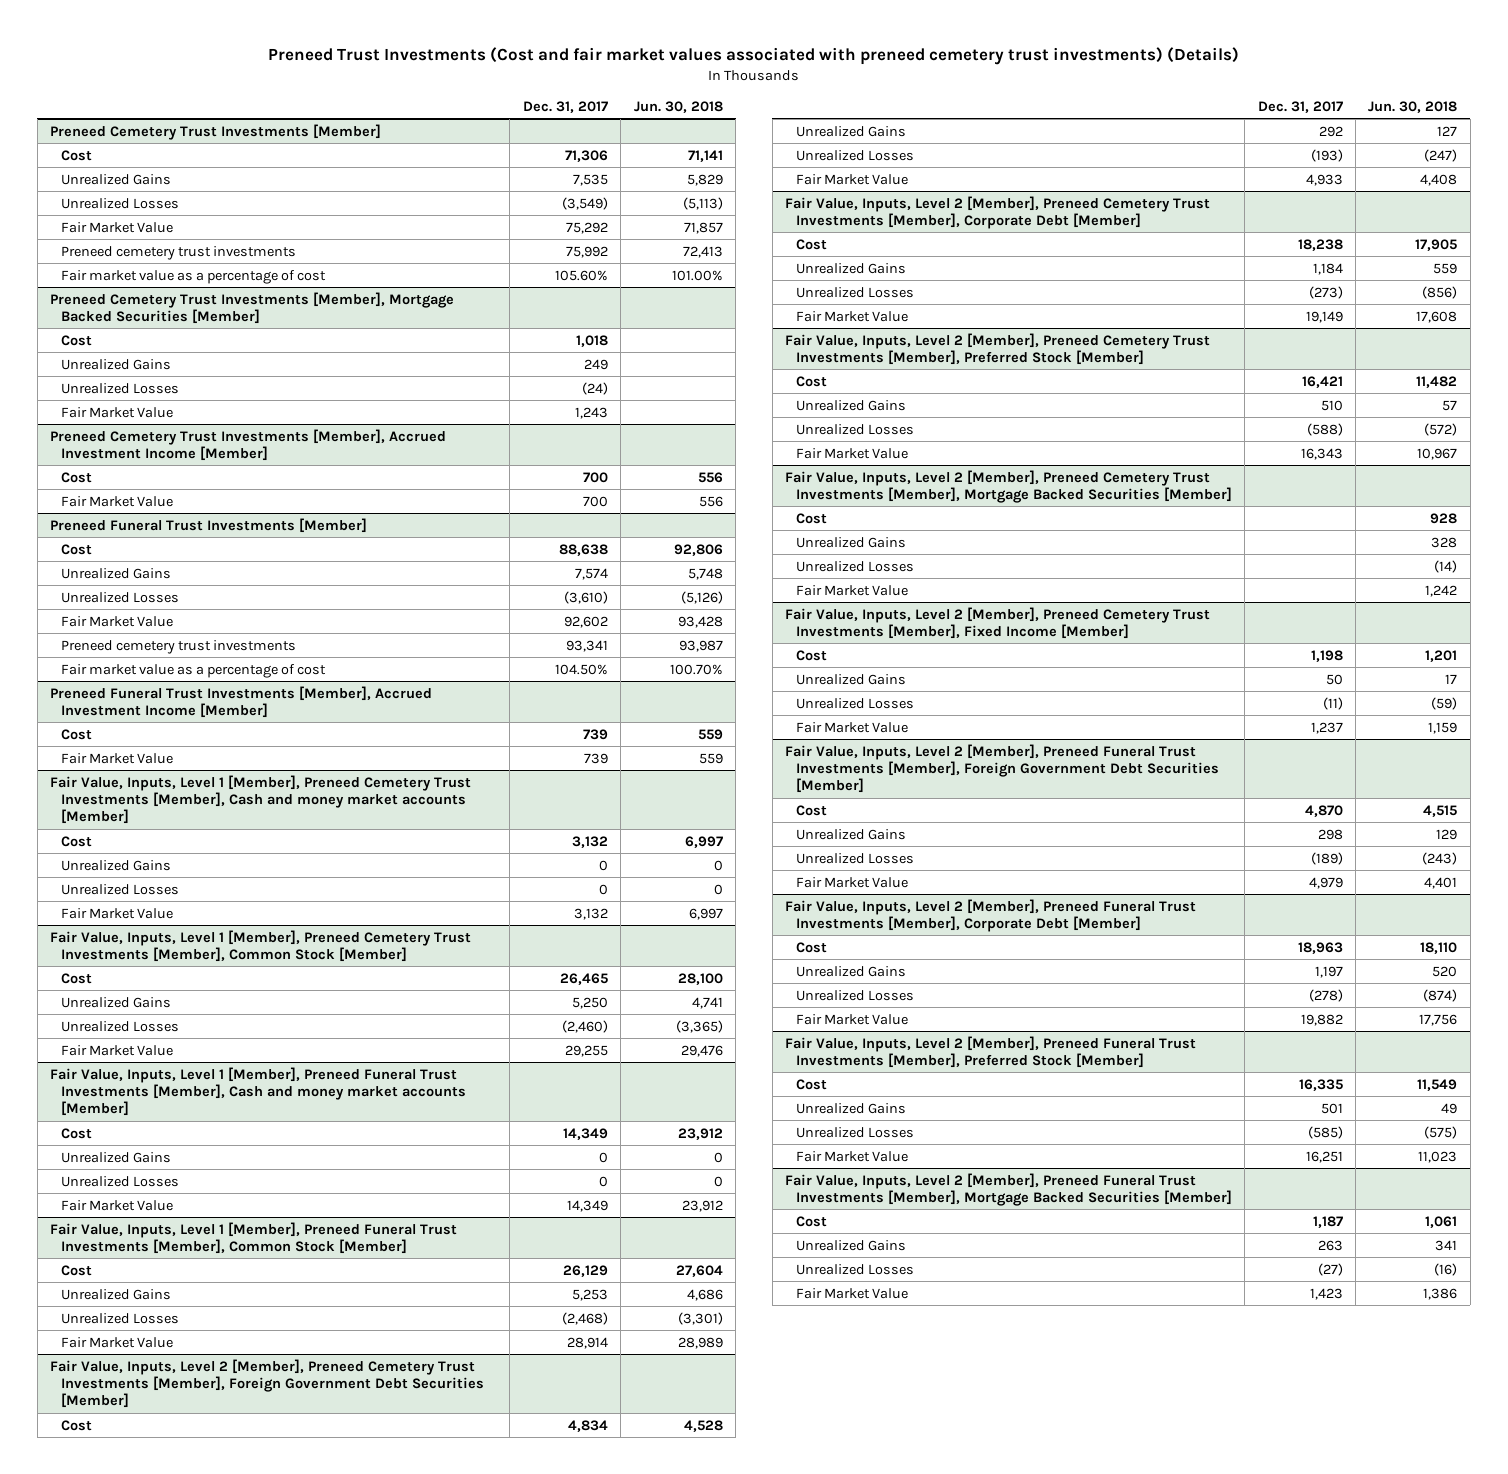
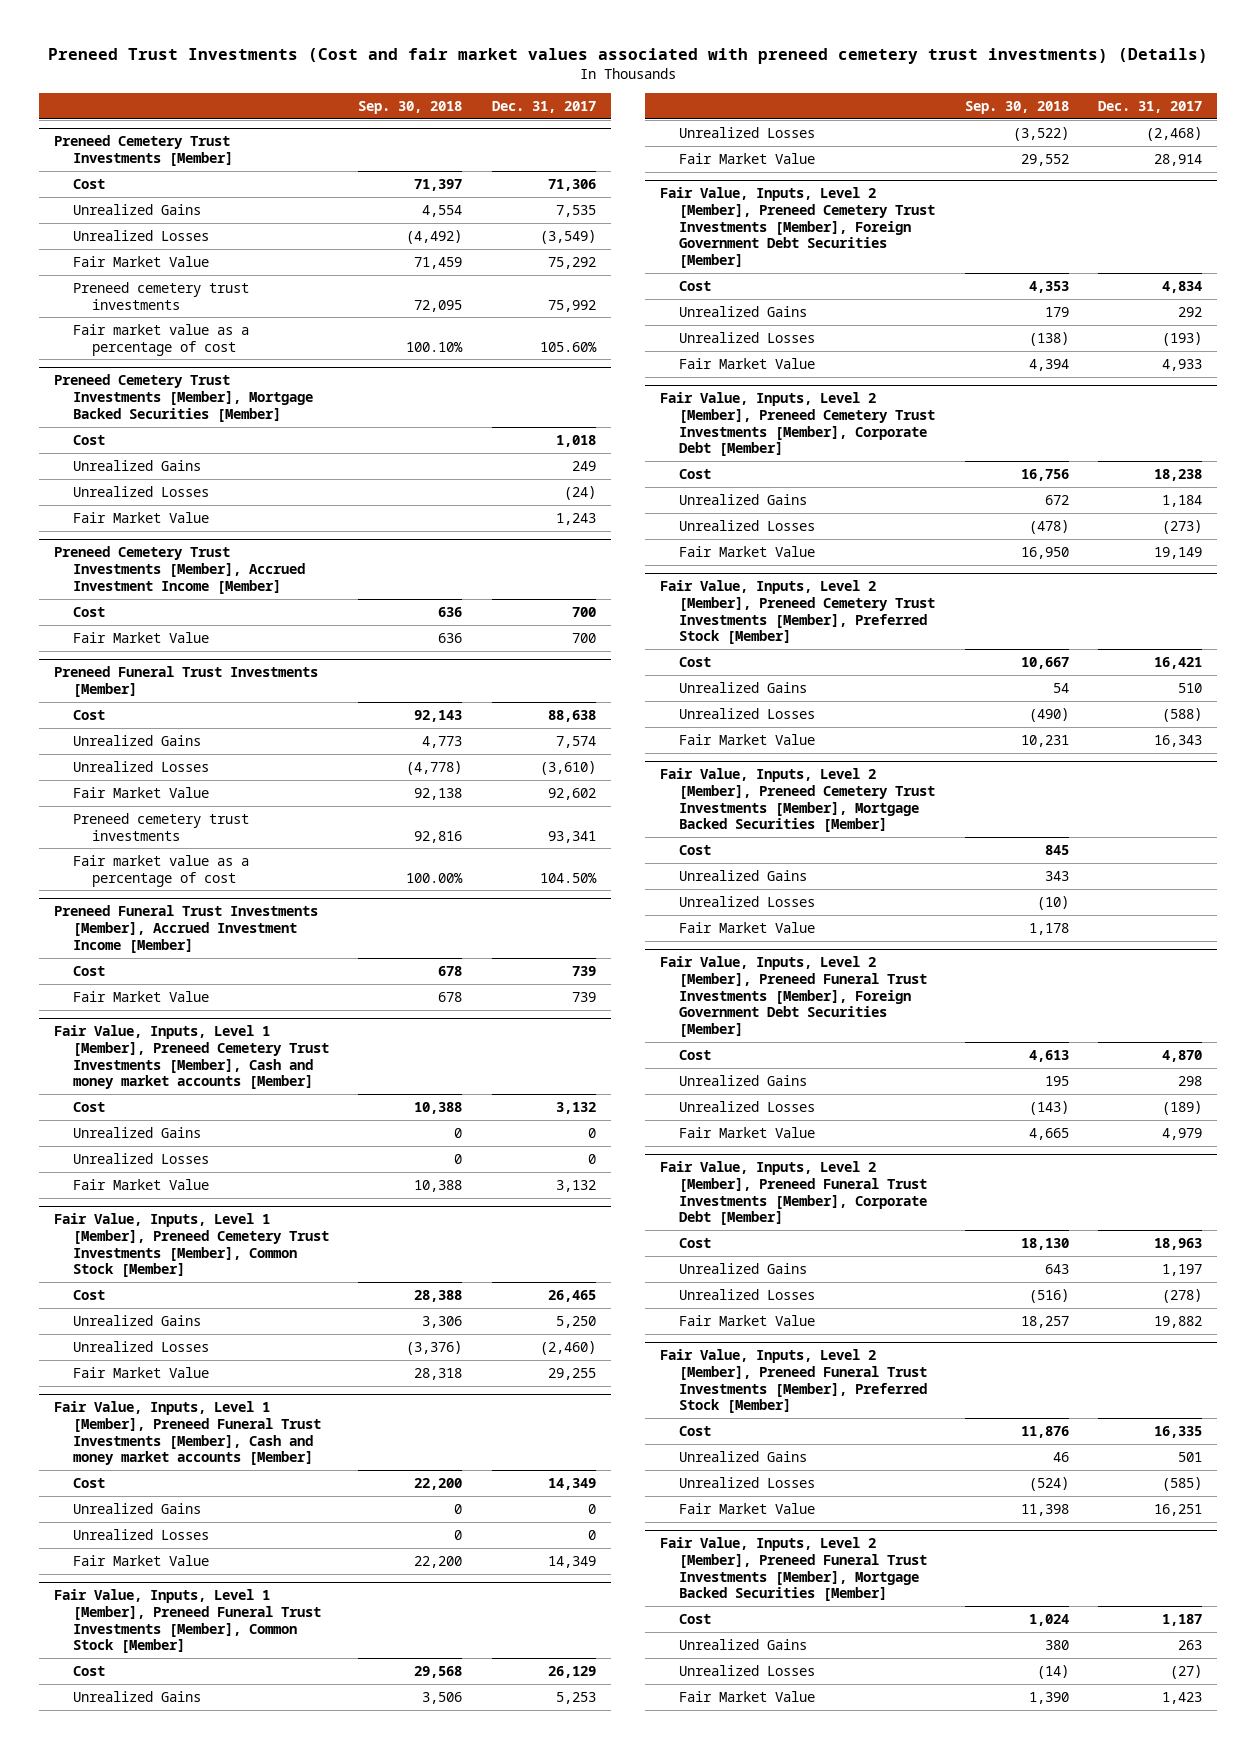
[633,100,723,113] Jun. 30, 2018 -> none
none -> [358,100,463,114] Sep. 30, 2018
[785,606,1211,639] Fair Value, Inputs, Level 2 [Member], Preneed Cemetery Trust Investments [Member], Fixed Income [Member] -> none
[795,649,827,661] Cost -> none
[795,673,906,685] Unrealized Gains -> none
[795,697,914,709] Unrealized Losses -> none
[795,721,908,733] Fair Market Value -> none

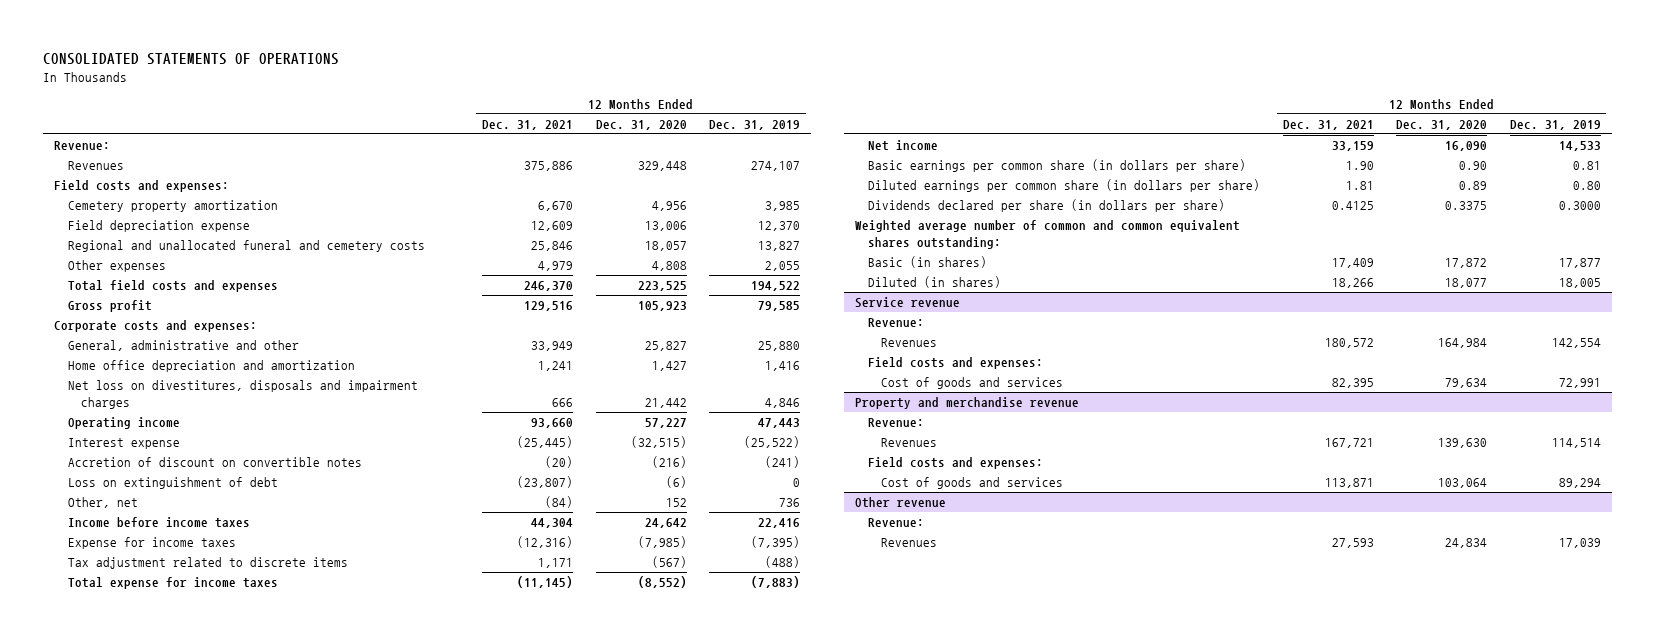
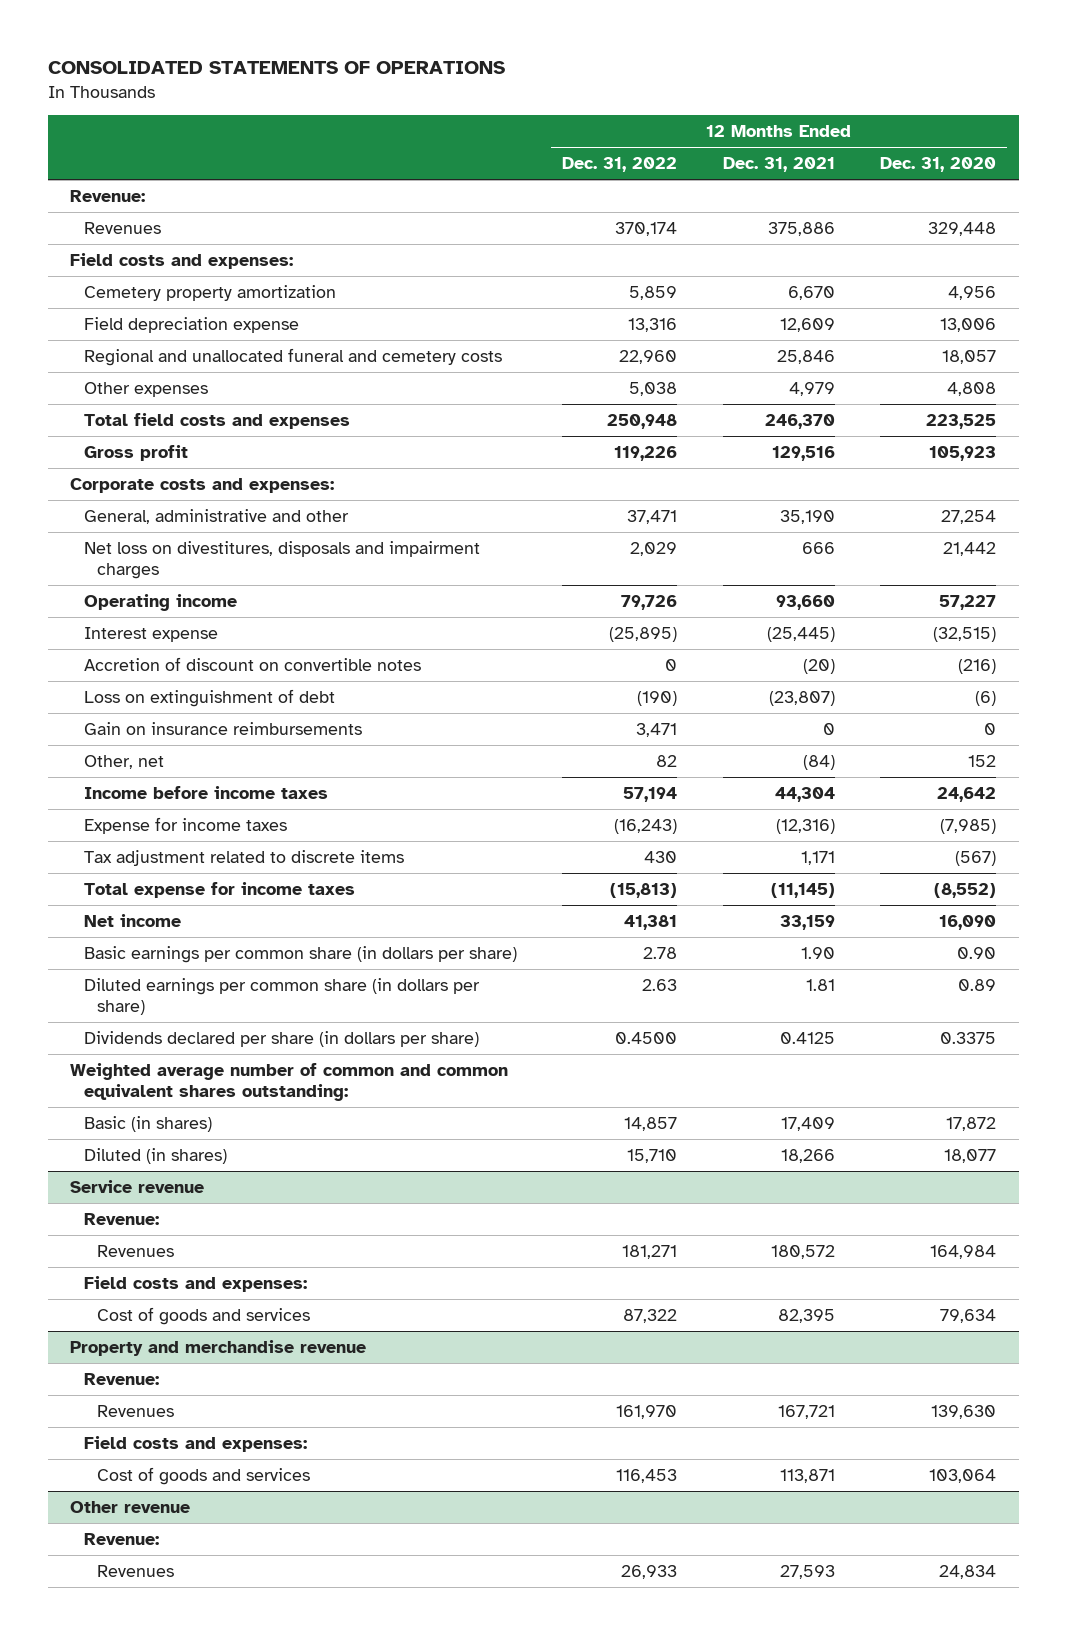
[709,119,801,130] Dec. 31, 2019 -> none
none -> [562,156,678,172] Dec. 31, 2022
[67,360,355,373] Home office depreciation and amortization -> none
[531,341,574,352] 33,949 -> [779,509,835,524] 35,190
[644,341,687,352] 25,827 -> [941,509,997,524] 27,254
none -> [83,721,362,735] Gain on insurance reimbursements

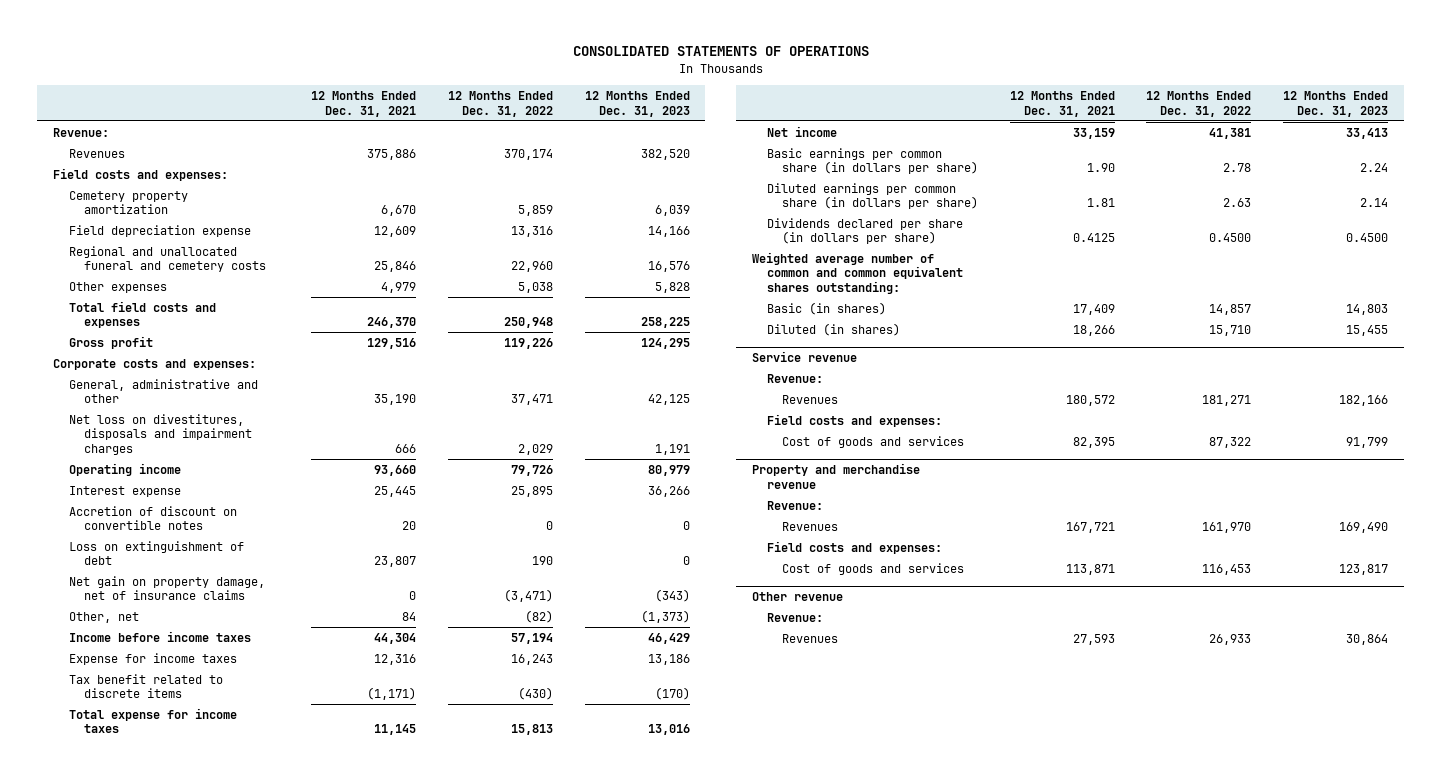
[880,156,997,172] Dec. 31, 2020 -> none
none -> [584,91,690,117] 12 Months Ended Dec. 31, 2023
[609,626,678,642] (25,895) -> [510,485,553,497] 25,895
[766,626,835,642] (25,445) -> [374,485,417,497] 25,445
[802,658,835,674] (20) -> [402,521,417,531] 20
[637,690,678,706] (190) -> [531,556,553,566] 190
[768,690,835,706] (23,807) -> [374,556,417,568] 23,807
[83,721,362,735] Gain on insurance reimbursements -> [68,575,265,601] Net gain on property damage, net of insurance claims
[636,722,678,737] 3,471 -> [503,589,553,603] (3,471)
[656,754,678,767] 82 -> [524,609,553,623] (82)
[802,754,835,770] (84) -> [402,611,417,621] 84
[614,818,678,834] (16,243) -> [510,653,553,665] 16,243
[775,818,835,834] (12,316) -> [374,653,417,665] 12,316
[83,849,404,866] Tax adjustment related to discrete items -> [68,673,223,699] Tax benefit related to discrete items
[644,850,678,863] 430 -> [517,687,553,701] (430)
[800,850,835,865] 1,171 -> [367,687,417,701] (1,171)
[610,882,678,898] (15,813) -> [510,724,553,736] 15,813
[770,882,835,898] (11,145) -> [374,724,417,736] 11,145

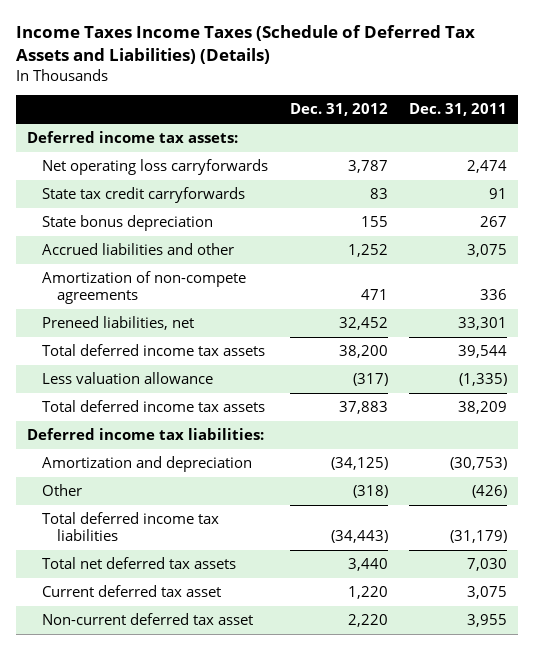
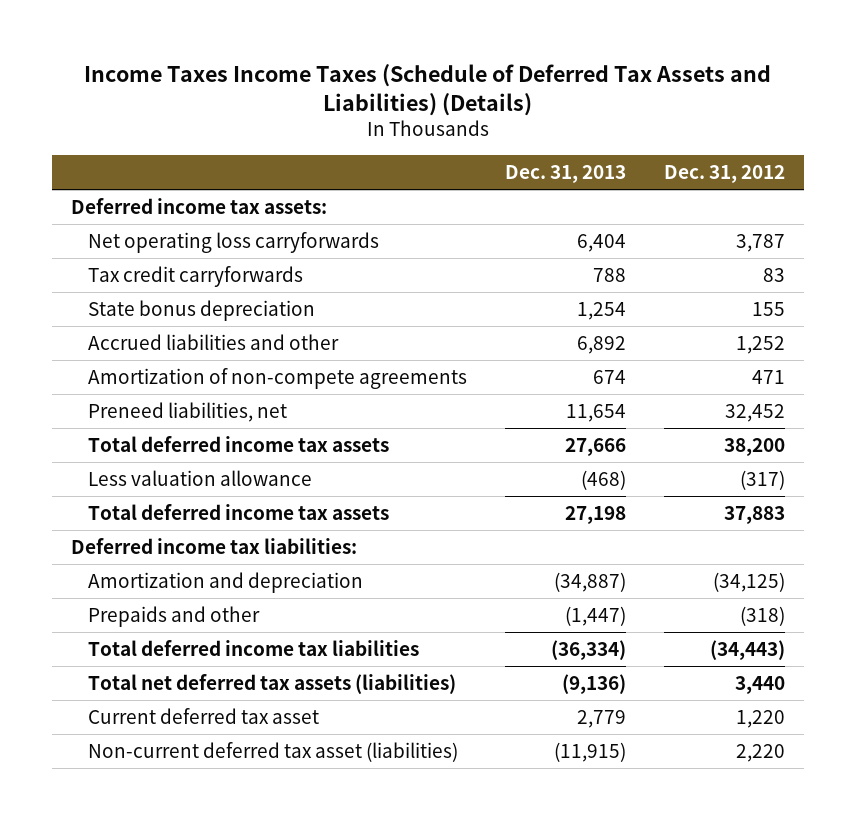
[409,103,508,117] Dec. 31, 2011 -> none
none -> [504,165,626,184] Dec. 31, 2013
[42,187,246,204] State tax credit carryforwards -> [88,265,304,287] Tax credit carryforwards
[42,484,83,497] Other -> [88,605,261,627] Prepaids and other
[42,557,237,570] Total net deferred tax assets -> [88,673,457,694] Total net deferred tax assets (liabilities)
[42,613,254,626] Non-current deferred tax asset -> [88,741,459,762] Non-current deferred tax asset (liabilities)

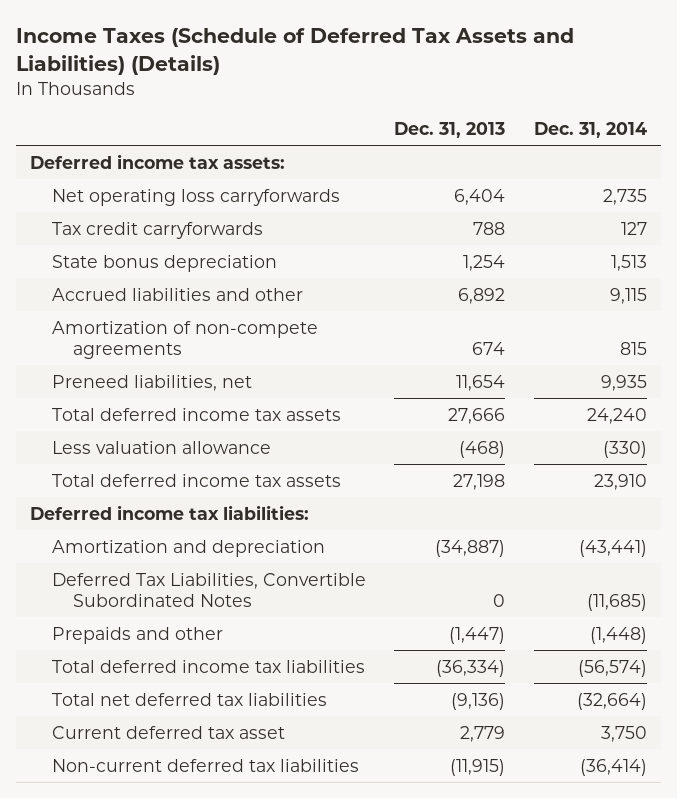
[83,63,771,116] Income Taxes Income Taxes (Schedule of Deferred Tax Assets and Liabilities) (Details) -> [16,28,575,75] Income Taxes (Schedule of Deferred Tax Assets and Liabilities) (Details)
[663,165,785,184] Dec. 31, 2012 -> none
none -> [534,121,648,138] Dec. 31, 2014
none -> [51,572,366,607] Deferred Tax Liabilities, Convertible Subordinated Notes
[88,673,457,694] Total net deferred tax assets (liabilities) -> [51,692,327,706] Total net deferred tax liabilities
[88,741,459,762] Non-current deferred tax asset (liabilities) -> [51,758,359,772] Non-current deferred tax liabilities

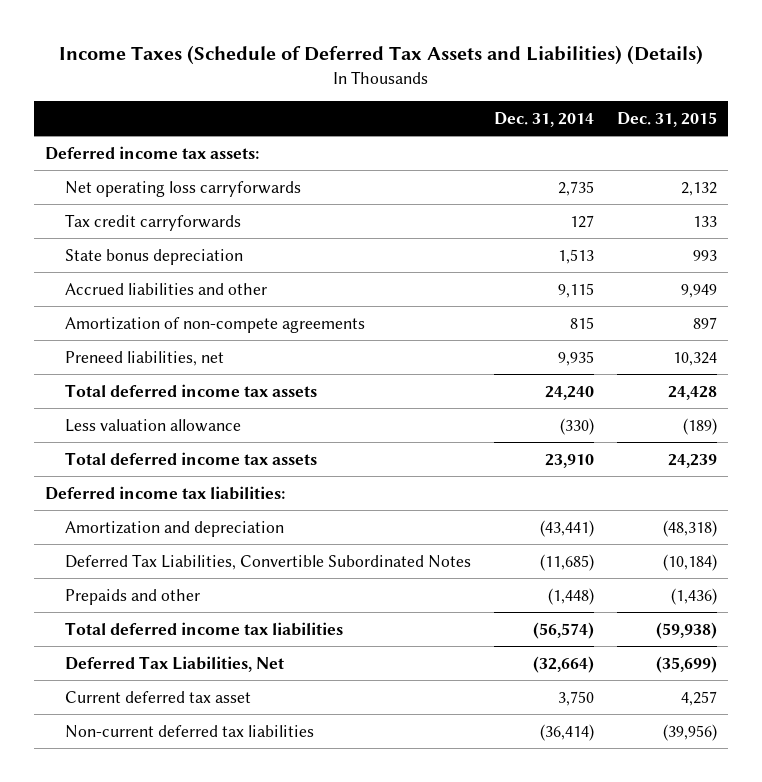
[394,121,506,138] Dec. 31, 2013 -> none
none -> [616,111,717,127] Dec. 31, 2015
[51,692,327,706] Total net deferred tax liabilities -> [64,655,284,672] Deferred Tax Liabilities, Net

